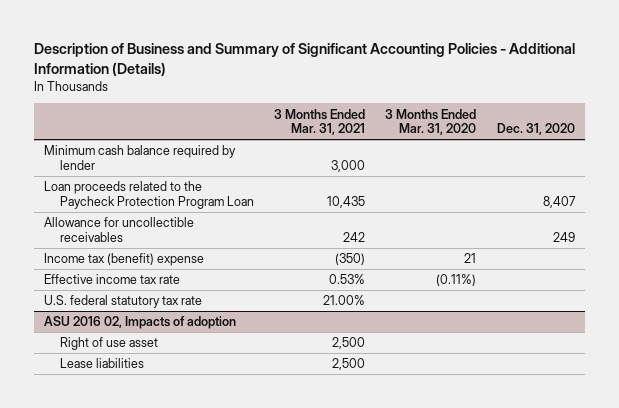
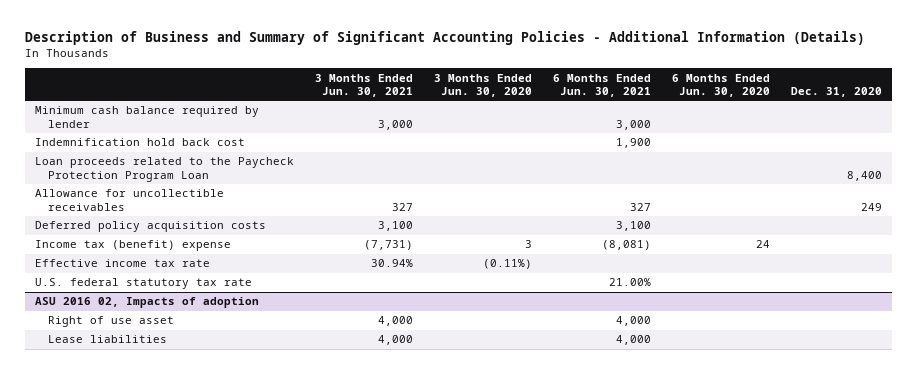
[273,108,365,136] 3 Months Ended Mar. 31, 2021 -> none
[385,108,477,136] 3 Months Ended Mar. 31, 2020 -> none
none -> [315,73,414,97] 3 Months Ended Jun. 30, 2021
none -> [434,73,533,97] 3 Months Ended Jun. 30, 2020
none -> [552,73,651,97] 6 Months Ended Jun. 30, 2021
none -> [671,73,770,97] 6 Months Ended Jun. 30, 2020
none -> [35,138,246,147] Indemnification hold back cost
[542,195,576,208] 8,407 -> [846,170,882,181] 8,400
none -> [35,221,267,233] Deferred policy acquisition costs

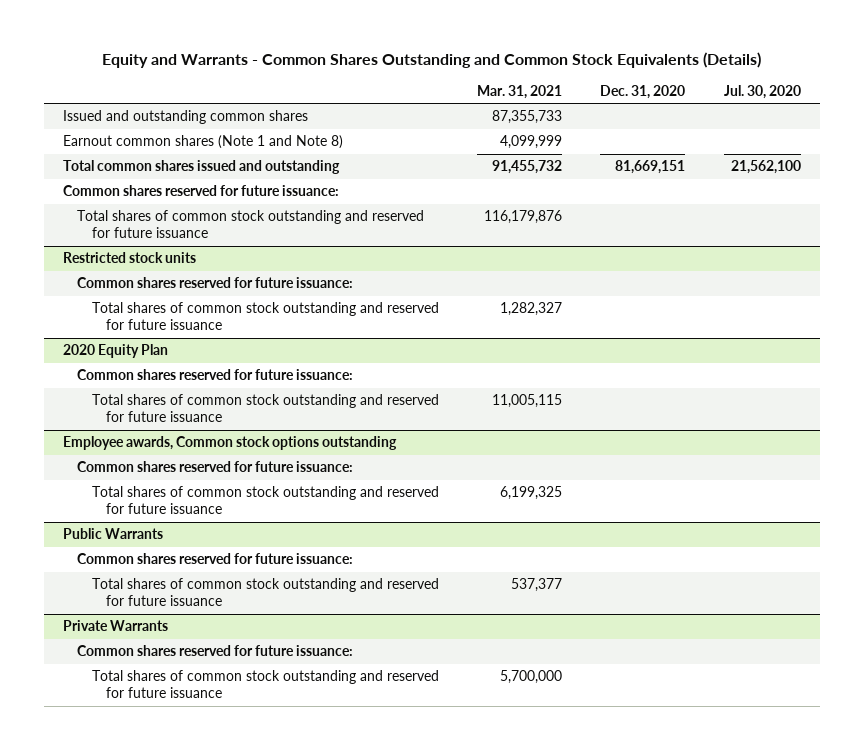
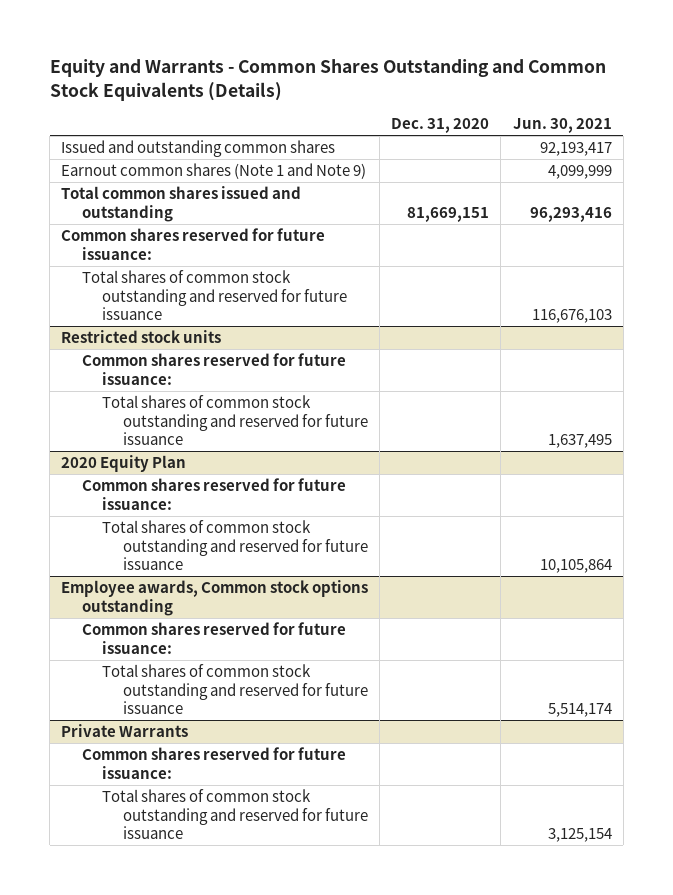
[477,84,563,99] Mar. 31, 2021 -> none
[723,84,801,99] Jul. 30, 2020 -> none
none -> [512,118,612,134] Jun. 30, 2021
[63,135,344,150] Earnout common shares (Note 1 and Note 8) -> [61,163,367,180] Earnout common shares (Note 1 and Note 9)
[63,528,164,540] Public Warrants -> none
[77,553,354,565] Common shares reserved for future issuance: -> none
[91,578,439,607] Total shares of common stock outstanding and reserved for future issuance -> none

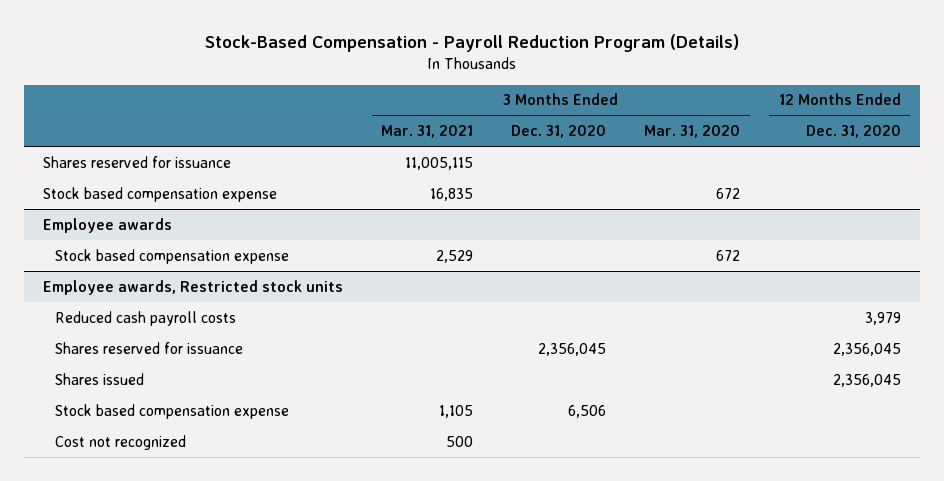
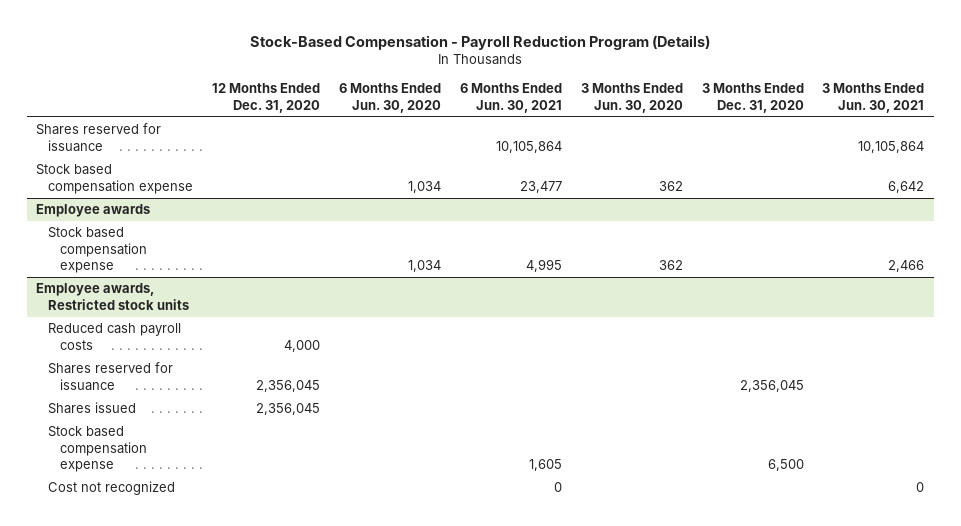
[381,125,474,139] Mar. 31, 2021 -> none
[644,125,741,139] Mar. 31, 2020 -> none
none -> [338,83,441,113] 6 Months Ended Jun. 30, 2020
none -> [459,83,562,113] 6 Months Ended Jun. 30, 2021
none -> [580,83,683,113] 3 Months Ended Jun. 30, 2020
none -> [822,83,925,113] 3 Months Ended Jun. 30, 2021
[864,311,901,325] 3,979 -> [283,339,320,352] 4,000
[568,404,607,418] 6,506 -> [767,459,804,472] 6,500

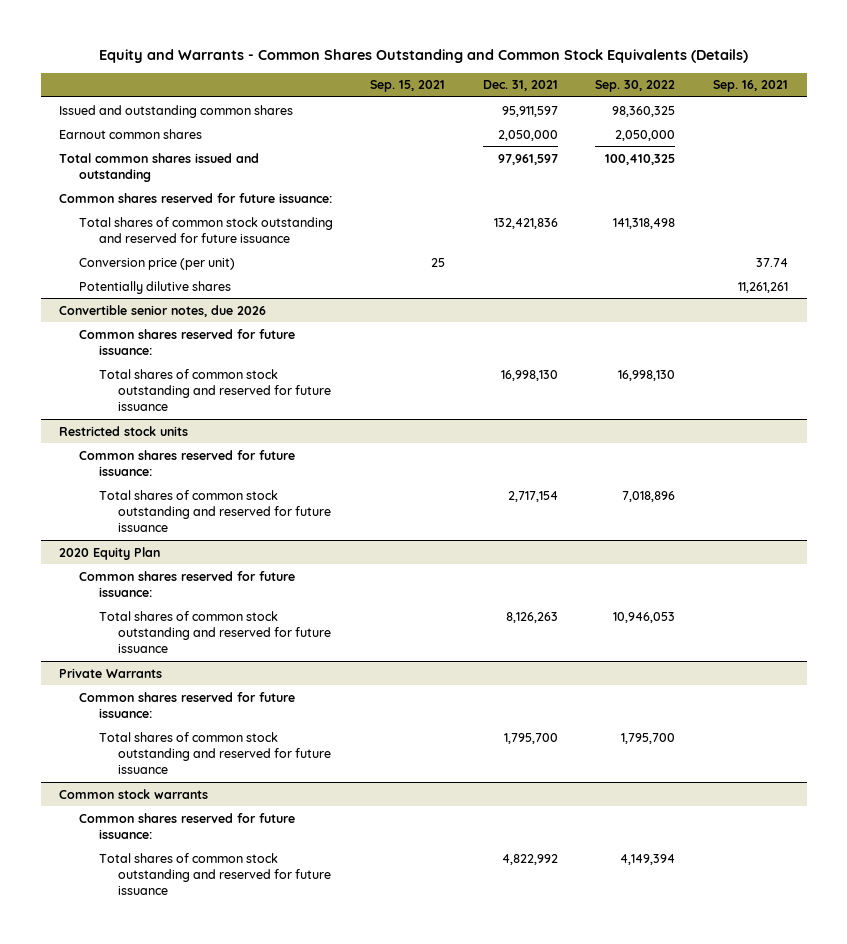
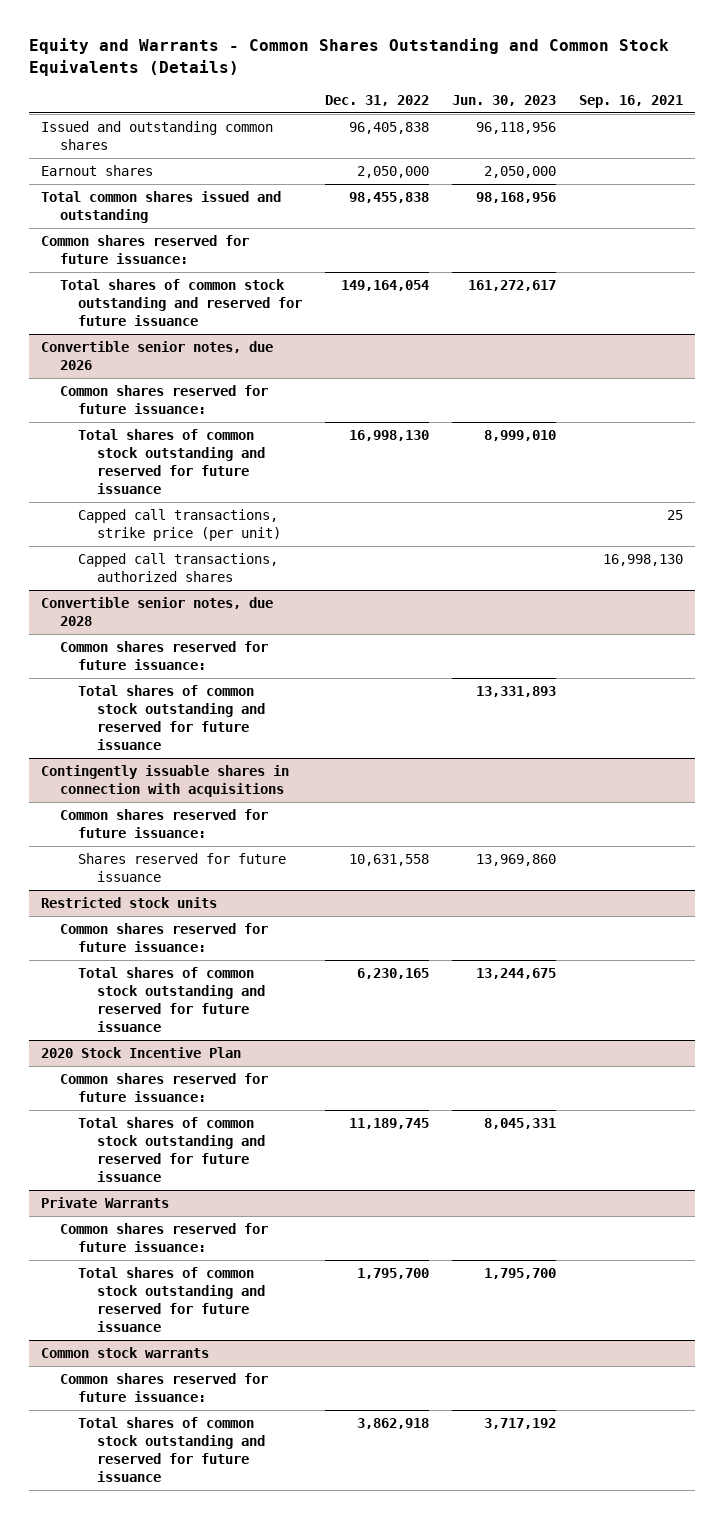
[370,80,446,93] Sep. 15, 2021 -> none
[482,80,558,92] Dec. 31, 2021 -> none
[595,80,676,93] Sep. 30, 2022 -> none
none -> [325,95,430,107] Dec. 31, 2022
none -> [452,95,557,107] Jun. 30, 2023
[59,128,203,139] Earnout common shares -> [40,165,153,177] Earnout shares
[79,257,236,270] Conversion price (per unit) -> none
[79,280,232,294] Potentially dilutive shares -> none
none -> [78,509,282,542] Capped call transactions, strike price (per unit)
none -> [78,553,279,583] Capped call transactions, authorized shares
none -> [40,597,273,627] Convertible senior notes, due 2028
none -> [59,641,268,671] Common shares reserved for future issuance:
none -> [78,685,266,751] Total shares of common stock outstanding and reserved for future issuance
none -> [40,765,289,798] Contingently issuable shares in connection with acquisitions
none -> [59,809,268,839] Common shares reserved for future issuance:
none -> [78,853,287,883] Shares reserved for future issuance
[59,546,161,560] 2020 Equity Plan -> [40,1047,241,1059] 2020 Stock Incentive Plan

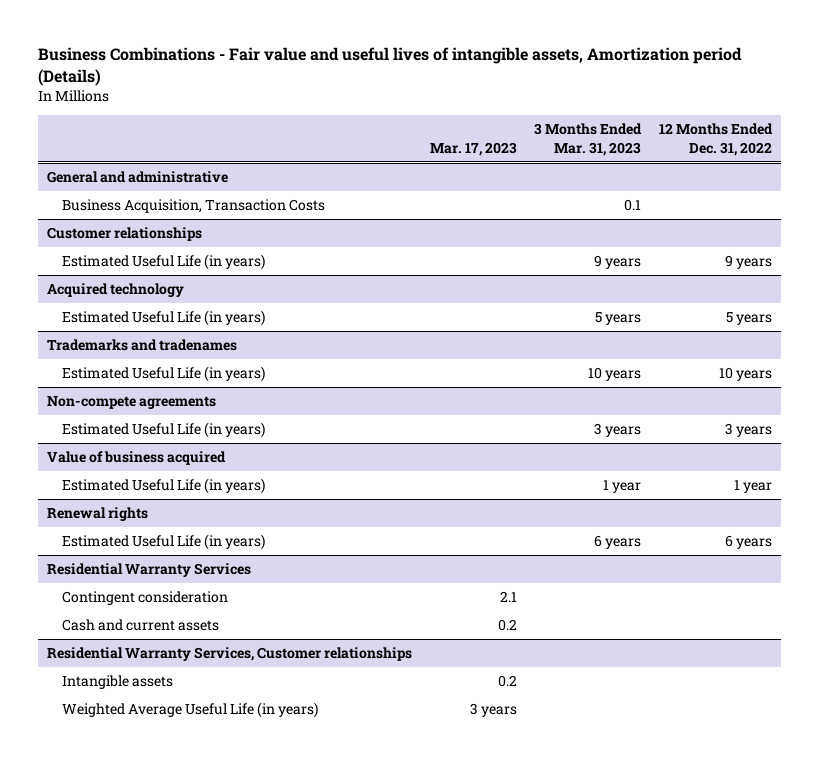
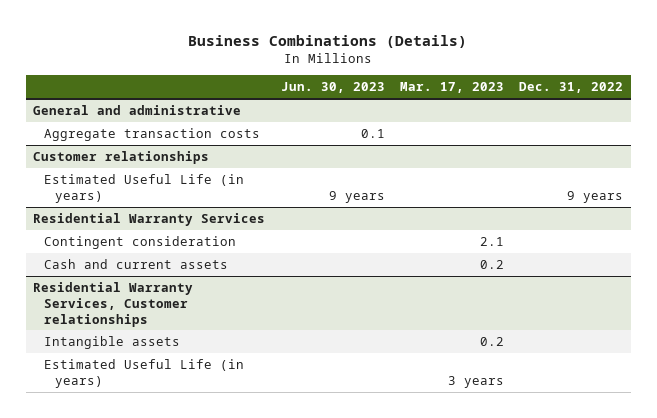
[38,47,743,86] Business Combinations - Fair value and useful lives of intangible assets, Amortization period (Details) -> [188,34,468,48] Business Combinations (Details)
[534,123,643,156] 3 Months Ended Mar. 31, 2023 -> none
[658,123,773,156] 12 Months Ended Dec. 31, 2022 -> none
none -> [280,82,385,94] Jun. 30, 2023
none -> [519,82,624,94] Dec. 31, 2022
[61,199,325,214] Business Acquisition, Transaction Costs -> [44,127,261,141] Aggregate transaction costs
[46,283,184,298] Acquired technology -> none
[61,310,265,327] Estimated Useful Life (in years) -> none
[46,339,237,352] Trademarks and tradenames -> none
[61,366,265,383] Estimated Useful Life (in years) -> none
[46,396,216,410] Non-compete agreements -> none
[61,422,265,439] Estimated Useful Life (in years) -> none
[46,451,226,466] Value of business acquired -> none
[61,478,265,495] Estimated Useful Life (in years) -> none
[46,507,148,522] Renewal rights -> none
[61,534,265,551] Estimated Useful Life (in years) -> none
[61,702,318,719] Weighted Average Useful Life (in years) -> [44,358,245,388] Estimated Useful Life (in years)

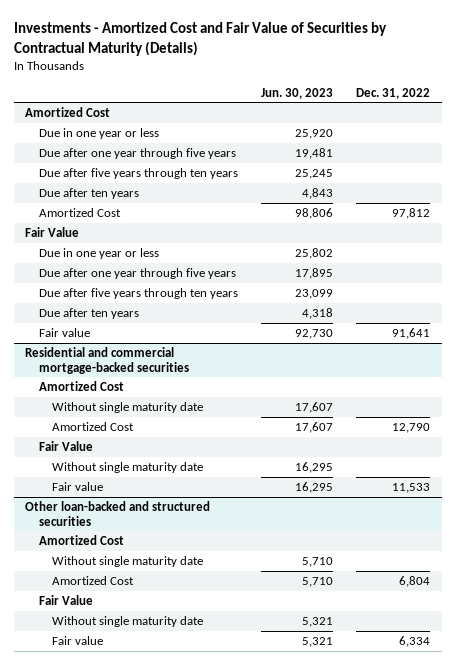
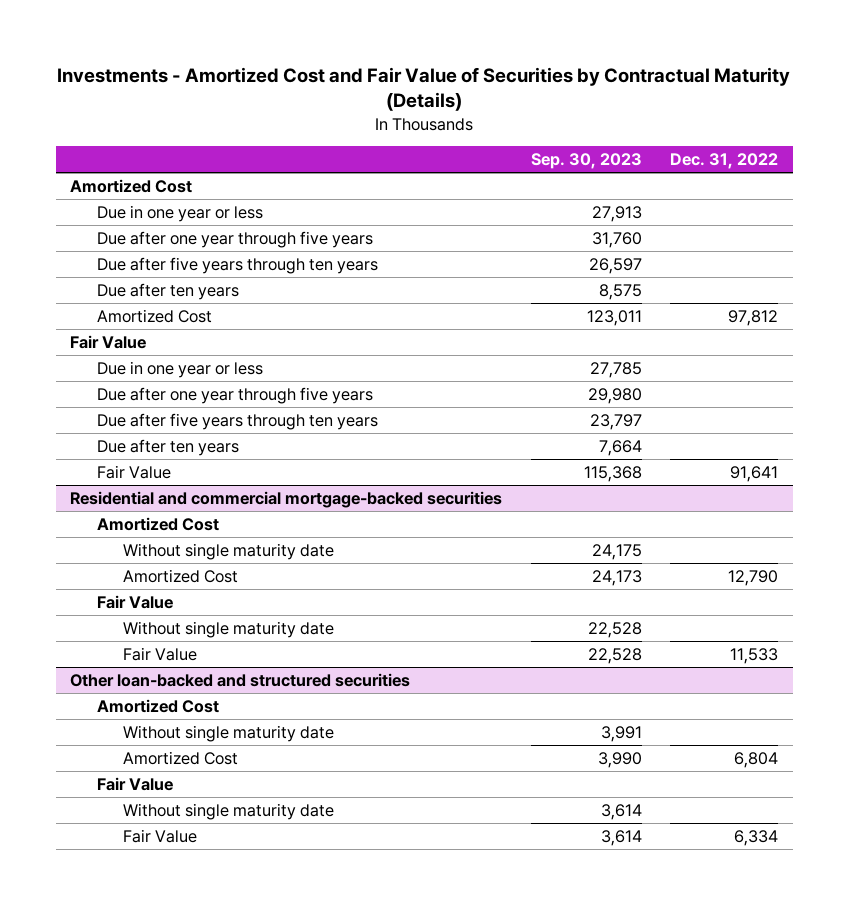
[260,87,333,99] Jun. 30, 2023 -> none
none -> [530,153,642,170] Sep. 30, 2023
[38,327,90,337] Fair value -> [96,464,171,479] Fair Value
[51,481,103,491] Fair value -> [122,646,197,661] Fair Value
[51,635,103,645] Fair value -> [122,828,197,843] Fair Value

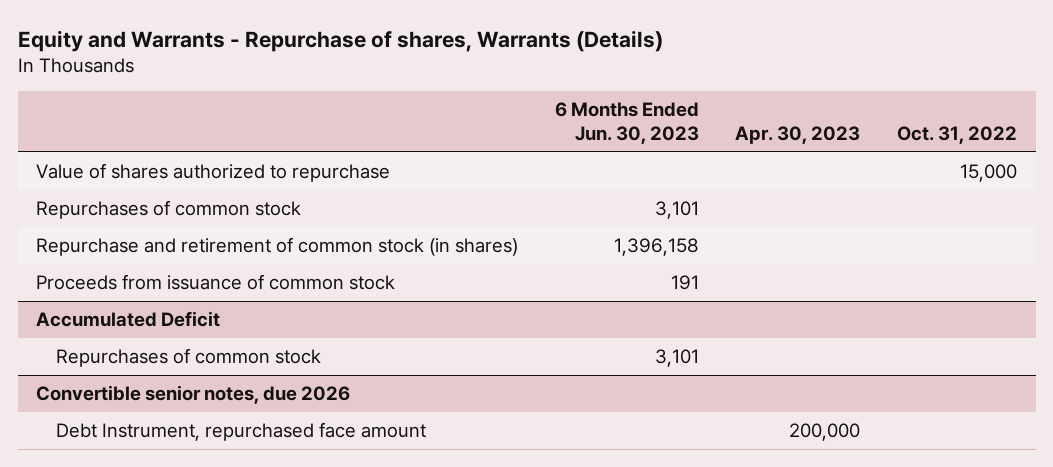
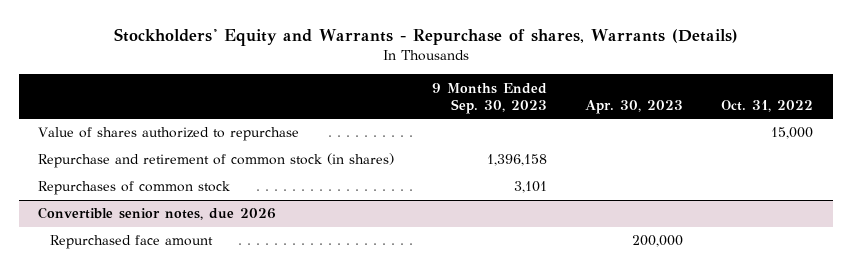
[17,29,663,52] Equity and Warrants - Repurchase of shares, Warrants (Details) -> [113,27,738,46] Stockholders' Equity and Warrants - Repurchase of shares, Warrants (Details)
[554,102,699,145] 6 Months Ended Jun. 30, 2023 -> none
none -> [432,82,548,114] 9 Months Ended Sep. 30, 2023
[36,274,396,291] Proceeds from issuance of common stock -> none
[36,311,221,328] Accumulated Deficit -> none
[55,348,321,368] Repurchases of common stock -> none
[36,200,302,220] Repurchases of common stock -> [37,181,230,196] Repurchases of common stock
[55,422,426,442] Debt Instrument, repurchased face amount -> [50,235,214,250] Repurchased face amount

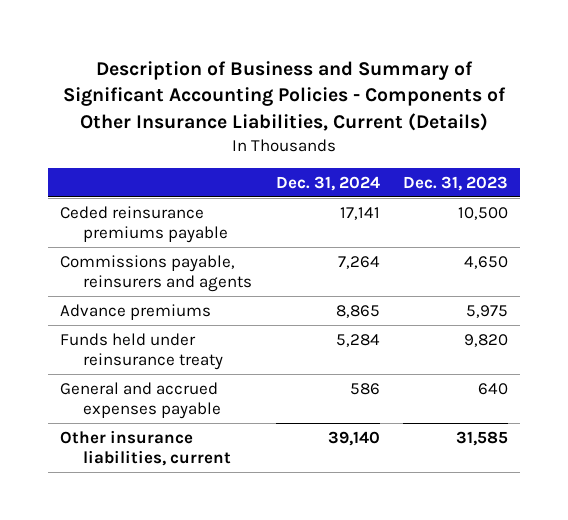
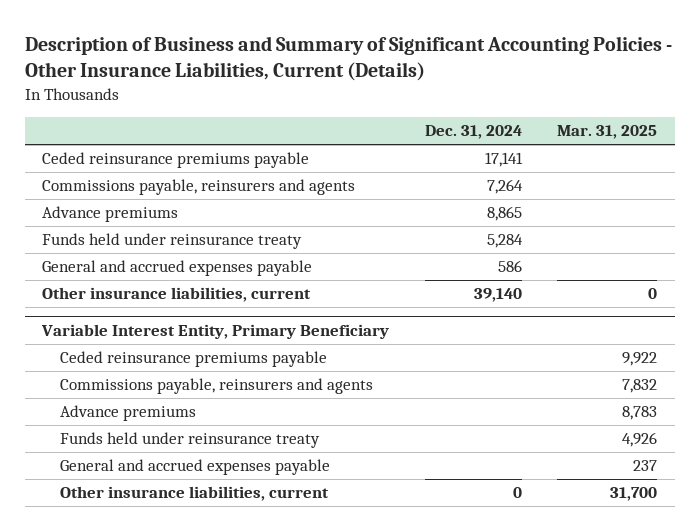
[63,60,507,131] Description of Business and Summary of Significant Accounting Policies - Components of Other Insurance Liabilities, Current (Details) -> [24,35,672,82] Description of Business and Summary of Significant Accounting Policies - Other Insurance Liabilities, Current (Details)
[403,175,509,191] Dec. 31, 2023 -> none
none -> [557,125,658,140] Mar. 31, 2025
none -> [41,324,390,340] Variable Interest Entity, Primary Beneficiary
none -> [59,351,327,368] Ceded reinsurance premiums payable
none -> [59,378,373,395] Commissions payable, reinsurers and agents
none -> [59,405,196,422] Advance premiums
none -> [59,432,320,449] Funds held under reinsurance treaty
none -> [59,459,330,476] General and accrued expenses payable
none -> [59,486,329,502] Other insurance liabilities, current

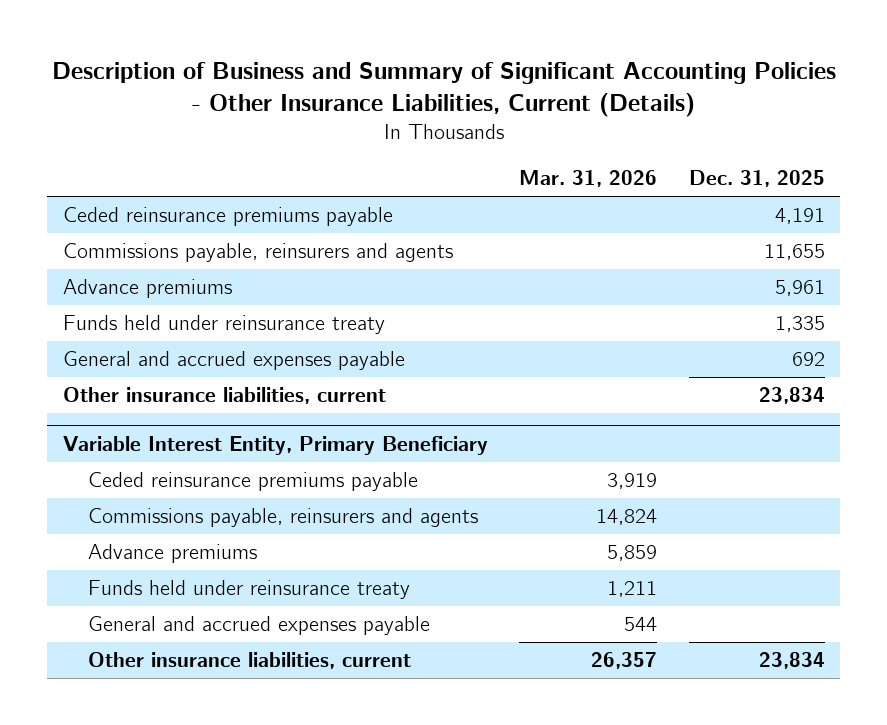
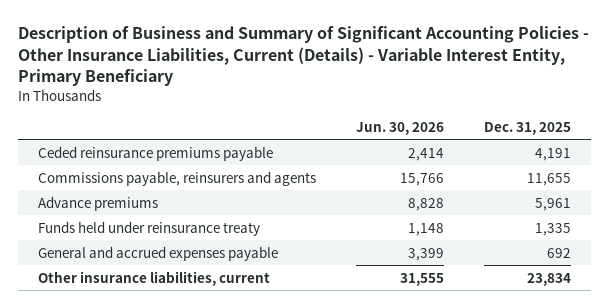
[51,62,836,118] Description of Business and Summary of Significant Accounting Policies - Other Insurance Liabilities, Current (Details) -> [18,26,590,87] Description of Business and Summary of Significant Accounting Policies - Other Insurance Liabilities, Current (Details) - Variable Interest Entity, Primary Beneficiary
[519,170,658,188] Mar. 31, 2026 -> none
none -> [355,121,444,135] Jun. 30, 2026
[62,436,488,456] Variable Interest Entity, Primary Beneficiary -> none
[87,472,418,492] Ceded reinsurance premiums payable -> none
[87,508,478,528] Commissions payable, reinsurers and agents -> none
[87,544,257,564] Advance premiums -> none
[87,580,410,600] Funds held under reinsurance treaty -> none
[87,616,430,636] General and accrued expenses payable -> none
[87,652,411,670] Other insurance liabilities, current -> none

